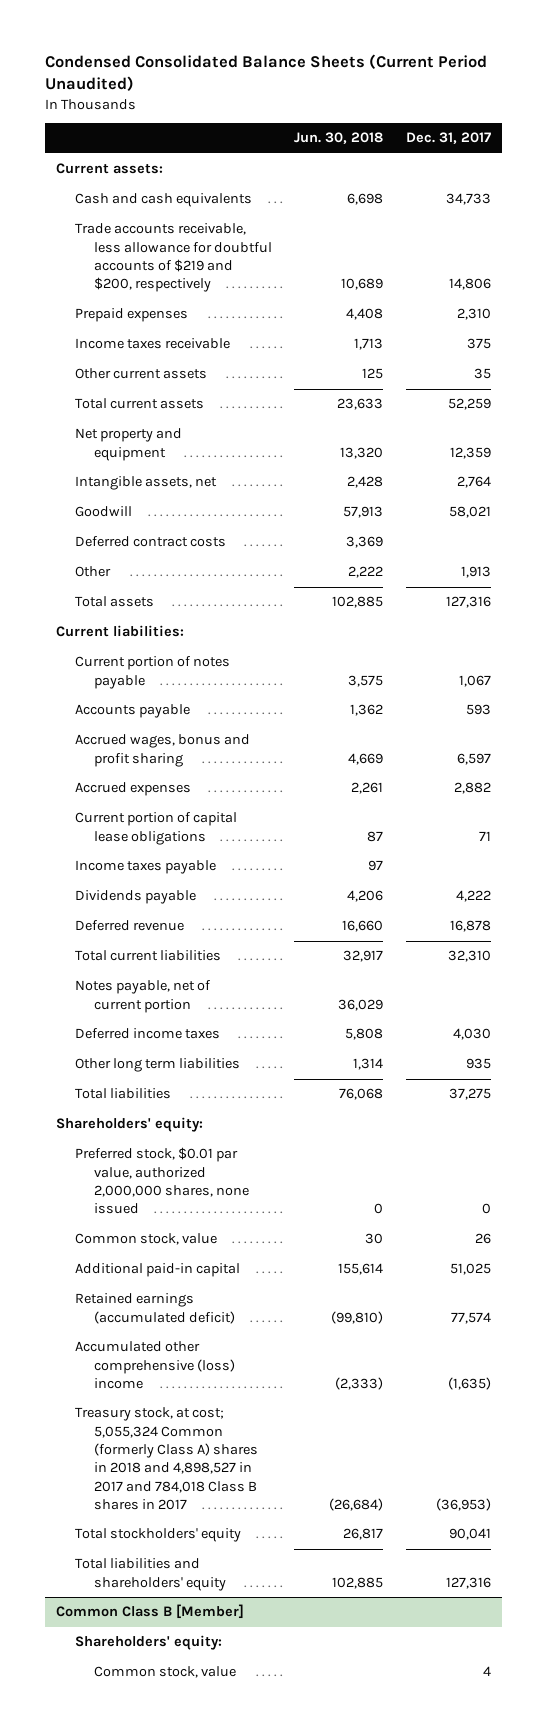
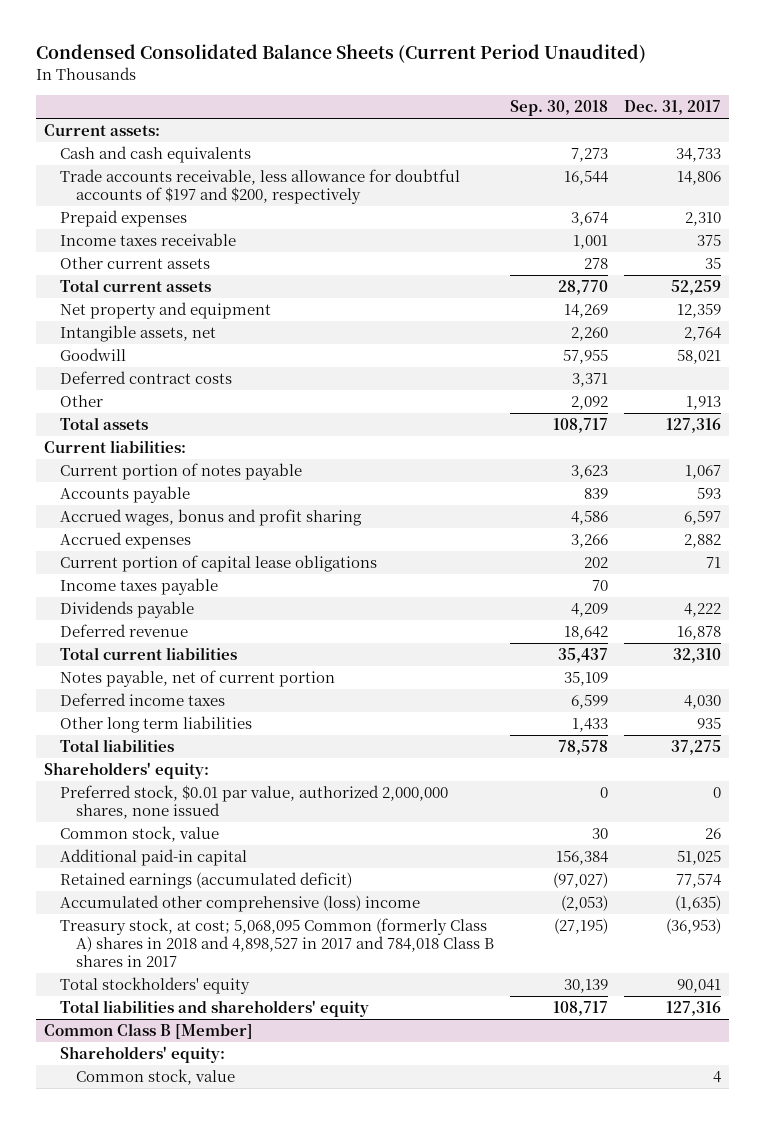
[294,132,384,145] Jun. 30, 2018 -> none
none -> [510,99,609,116] Sep. 30, 2018
[74,223,272,293] Trade accounts receivable, less allowance for doubtful accounts of $219 and $200, respectively -> [60,169,461,205] Trade accounts receivable, less allowance for doubtful accounts of $197 and $200, respectively
[74,1407,258,1510] Treasury stock, at cost; 5,055,324 Common (formerly Class A) shares in 2018 and 4,898,527 in 2017 and 784,018 Class B shares in 2017 -> [60,918,495,968] Treasury stock, at cost; 5,068,095 Common (formerly Class A) shares in 2018 and 4,898,527 in 2017 and 784,018 Class B shares in 2017

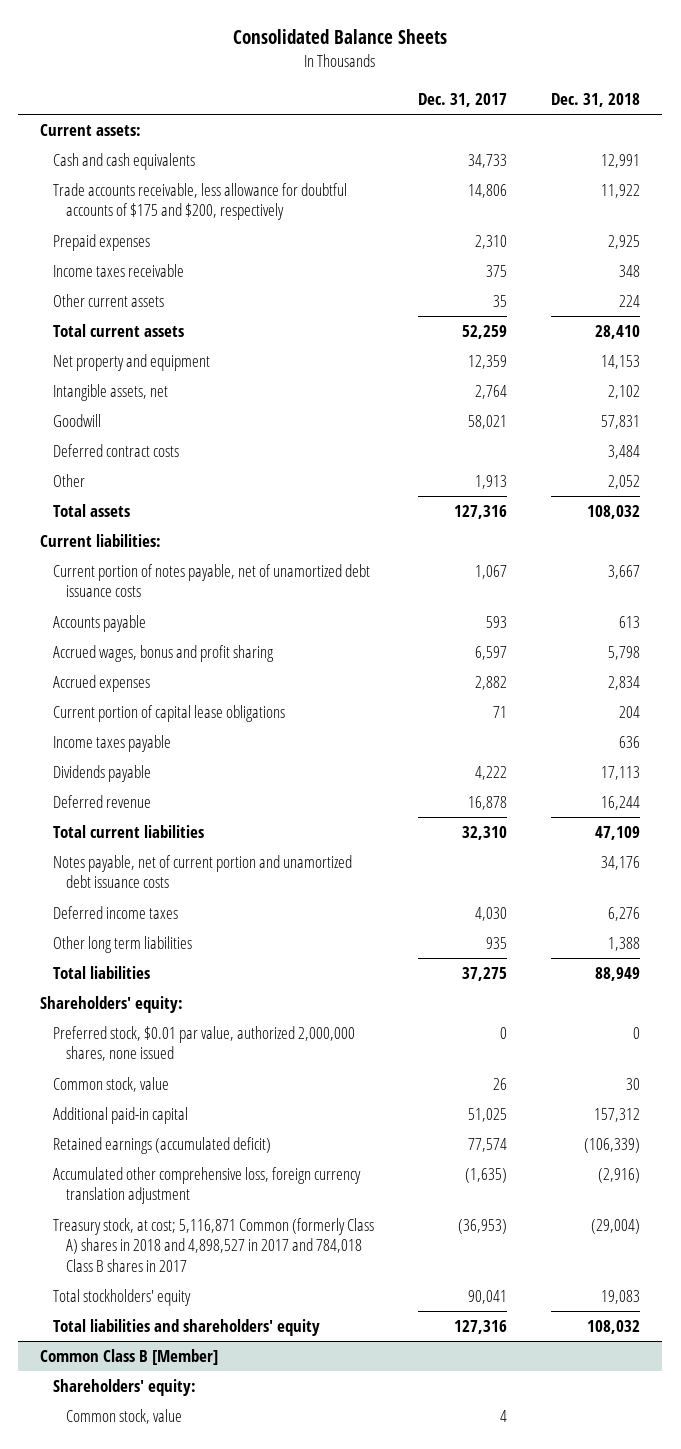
[36,44,647,64] Condensed Consolidated Balance Sheets (Current Period Unaudited) -> [233,29,448,45] Consolidated Balance Sheets
[510,99,609,116] Sep. 30, 2018 -> none
none -> [551,92,641,107] Dec. 31, 2018
[60,169,461,205] Trade accounts receivable, less allowance for doubtful accounts of $197 and $200, respectively -> [53,183,348,221] Trade accounts receivable, less allowance for doubtful accounts of $175 and $200, respectively
[60,463,303,481] Current portion of notes payable -> [53,564,371,598] Current portion of notes payable, net of unamortized debt issuance costs
[60,670,336,688] Notes payable, net of current portion -> [53,855,353,889] Notes payable, net of current portion and unamortized debt issuance costs
[60,895,421,913] Accumulated other comprehensive (loss) income -> [53,1167,362,1205] Accumulated other comprehensive loss, foreign currency translation adjustment
[60,918,495,968] Treasury stock, at cost; 5,068,095 Common (formerly Class A) shares in 2018 and 4,898,527 in 2017 and 784,018 Class B shares in 2017 -> [53,1218,375,1272] Treasury stock, at cost; 5,116,871 Common (formerly Class A) shares in 2018 and 4,898,527 in 2017 and 784,018 Class B shares in 2017

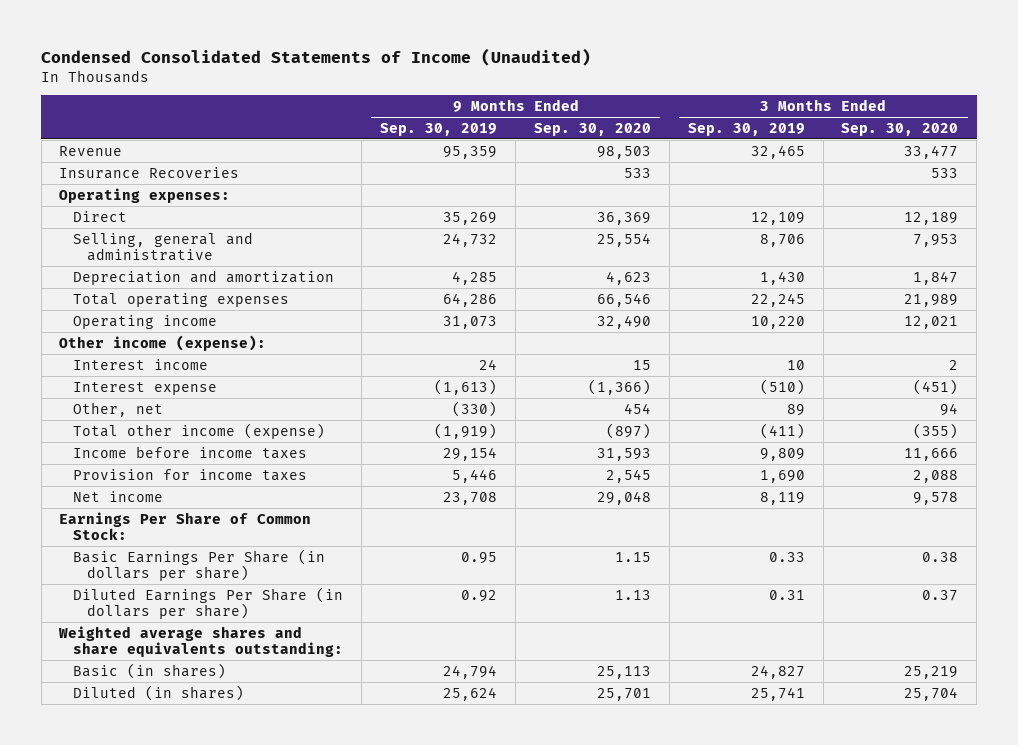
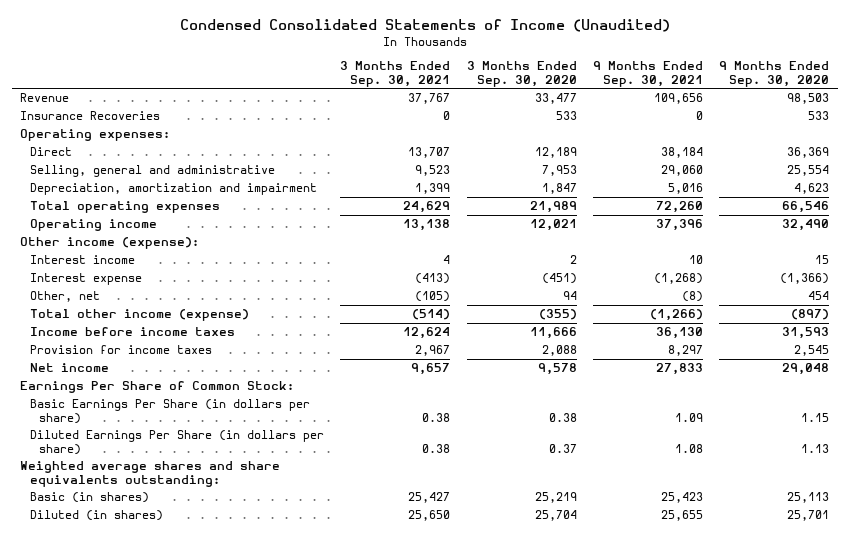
[380,122,498,136] Sep. 30, 2019 -> none
[687,122,805,136] Sep. 30, 2019 -> none
none -> [340,61,451,87] 3 Months Ended Sep. 30, 2021
none -> [593,61,704,87] 9 Months Ended Sep. 30, 2021
[73,269,335,285] Depreciation and amortization -> [29,183,317,196] Depreciation, amortization and impairment

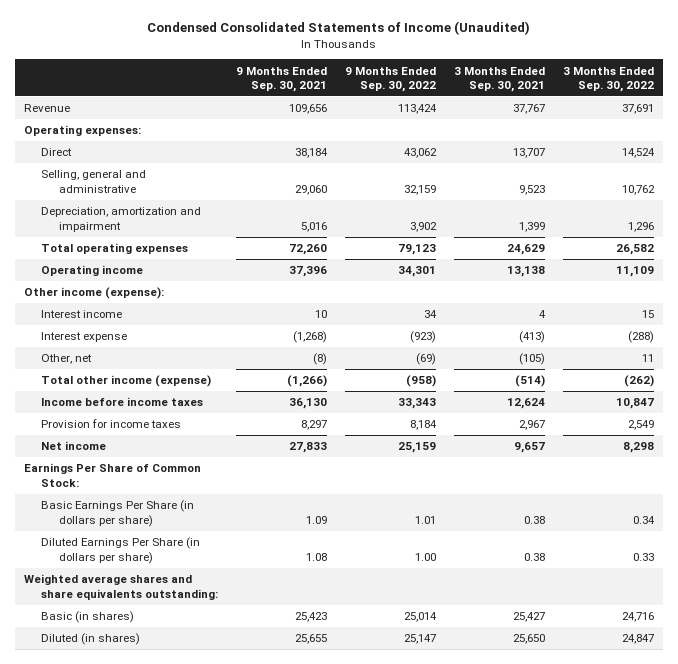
[466,61,577,87] 3 Months Ended Sep. 30, 2020 -> none
[719,61,830,87] 9 Months Ended Sep. 30, 2020 -> none
none -> [345,66,437,92] 9 Months Ended Sep. 30, 2022
none -> [563,66,655,92] 3 Months Ended Sep. 30, 2022
[20,111,161,121] Insurance Recoveries -> none

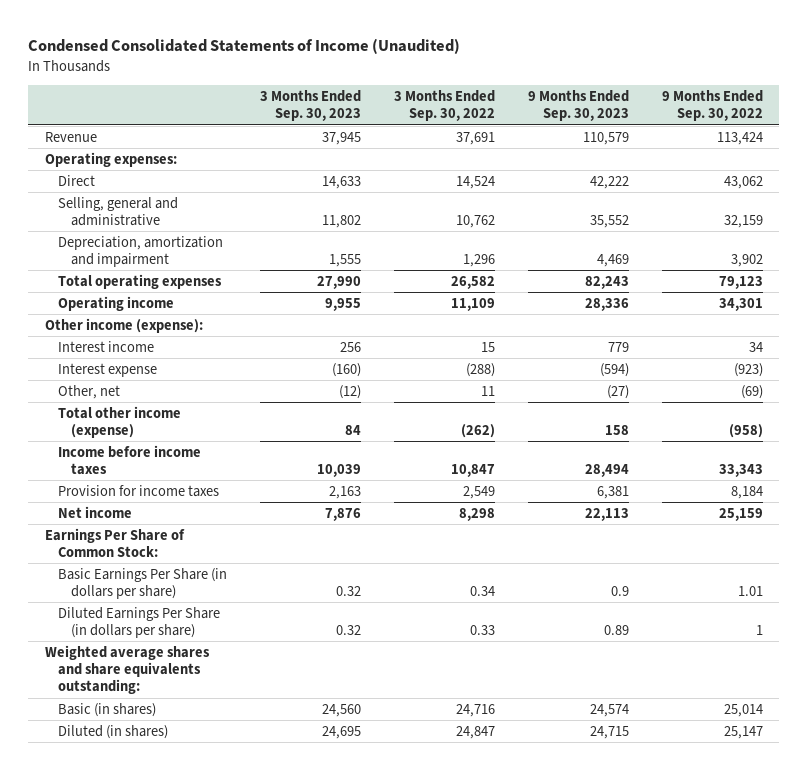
[236,66,328,92] 9 Months Ended Sep. 30, 2021 -> none
[454,66,546,92] 3 Months Ended Sep. 30, 2021 -> none
none -> [259,90,361,122] 3 Months Ended Sep. 30, 2023
none -> [527,90,629,122] 9 Months Ended Sep. 30, 2023
[415,552,437,561] 1.00 -> [755,625,763,636] 1

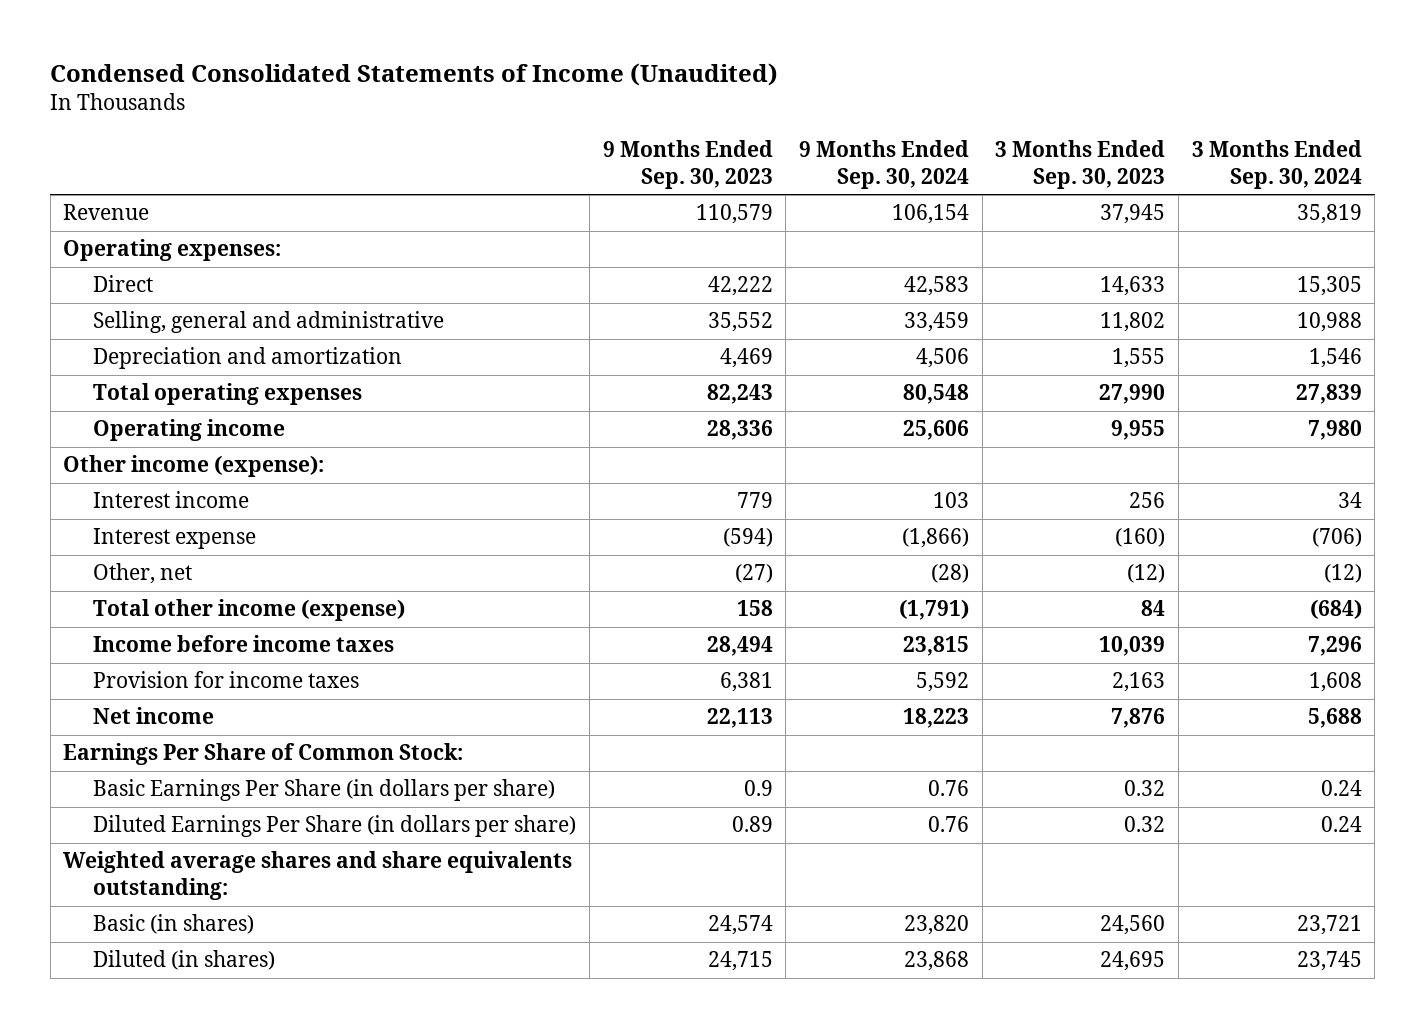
[393,90,495,122] 3 Months Ended Sep. 30, 2022 -> none
[661,90,763,122] 9 Months Ended Sep. 30, 2022 -> none
none -> [798,139,969,189] 9 Months Ended Sep. 30, 2024
none -> [1191,139,1362,189] 3 Months Ended Sep. 30, 2024
[57,235,223,268] Depreciation, amortization and impairment -> [93,347,403,370] Depreciation and amortization

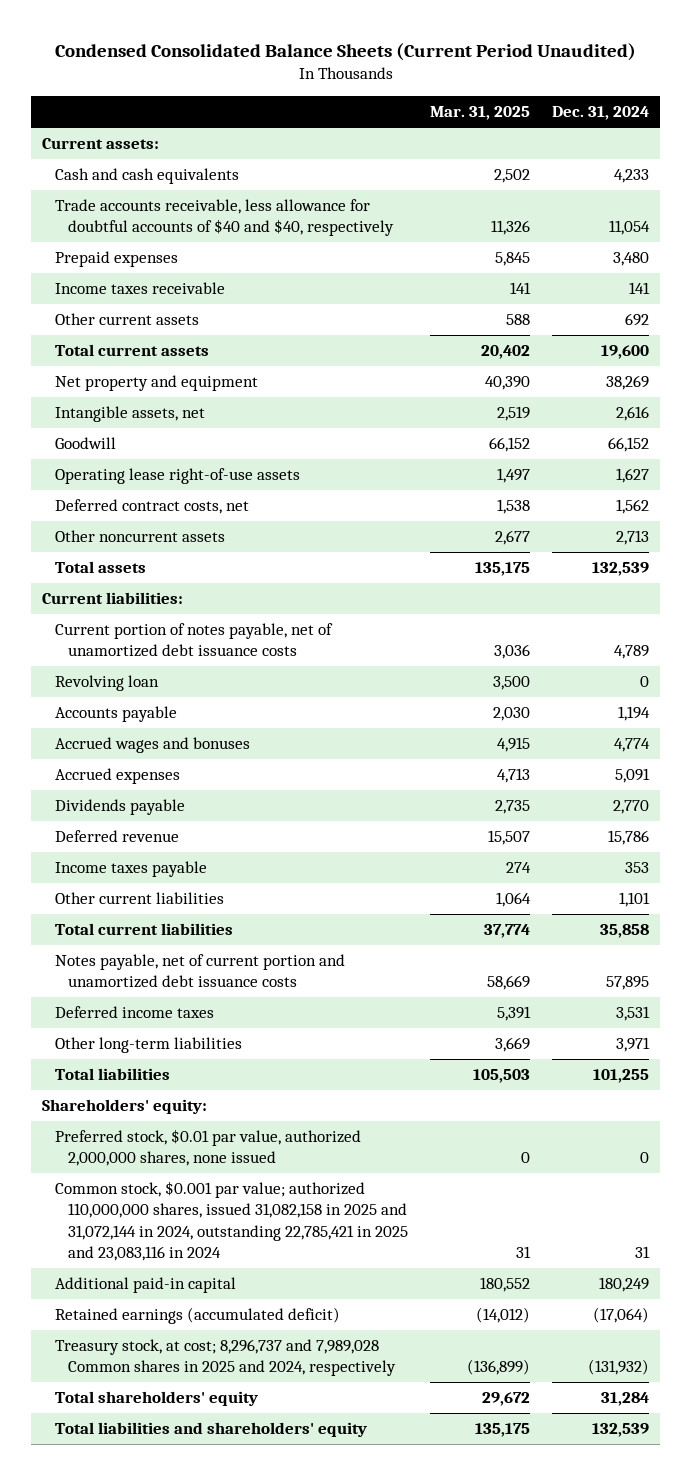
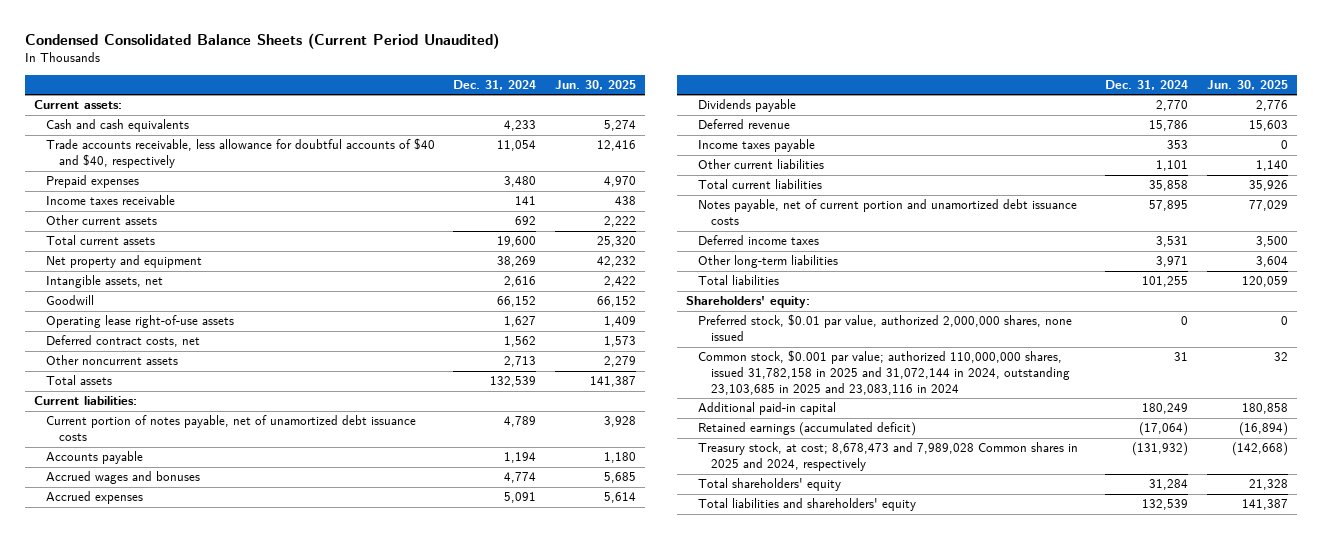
[430,106,531,121] Mar. 31, 2025 -> none
none -> [554,80,636,91] Jun. 30, 2025
[55,675,160,692] Revolving loan -> none
[55,1181,408,1261] Common stock, $0.001 par value; authorized 110,000,000 shares, issued 31,082,158 in 2025 and 31,072,144 in 2024, outstanding 22,785,421 in 2025 and 23,083,116 in 2024 -> [698,350,1070,396] Common stock, $0.001 par value; authorized 110,000,000 shares, issued 31,782,158 in 2025 and 31,072,144 in 2024, outstanding 23,103,685 in 2025 and 23,083,116 in 2024
[55,1339,396,1377] Treasury stock, at cost; 8,296,737 and 7,989,028 Common shares in 2025 and 2024, respectively -> [698,442,1079,472] Treasury stock, at cost; 8,678,473 and 7,989,028 Common shares in 2025 and 2024, respectively

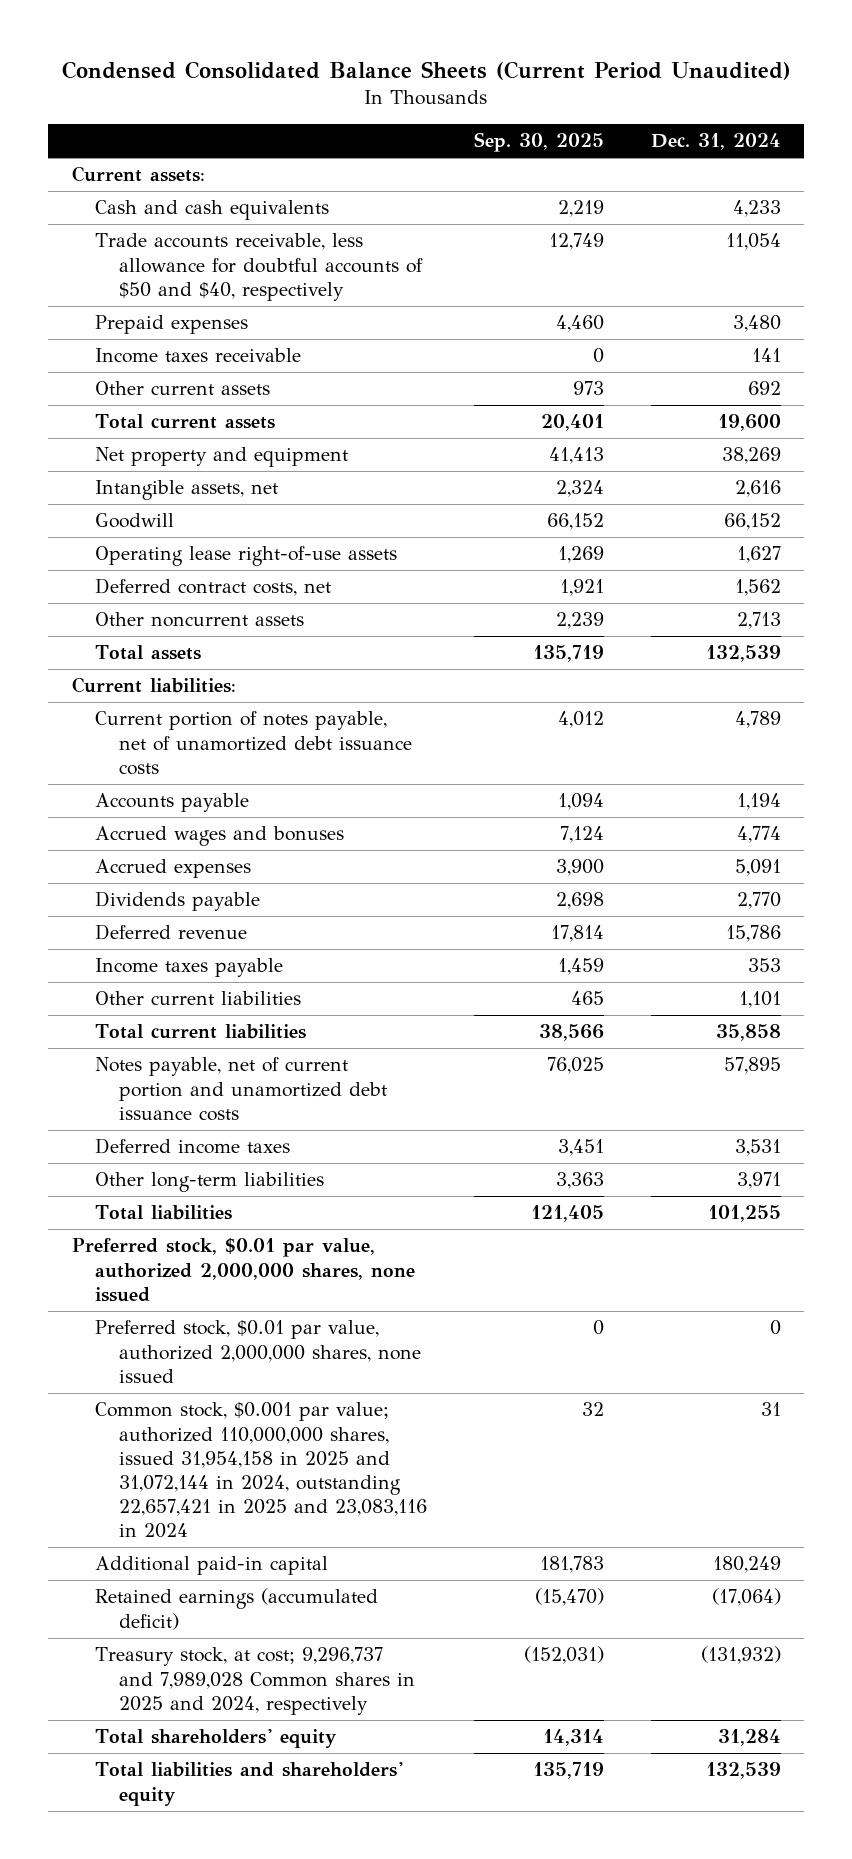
[554,80,636,91] Jun. 30, 2025 -> none
none -> [473,131,604,152] Sep. 30, 2025
[46,138,436,169] Trade accounts receivable, less allowance for doubtful accounts of $40 and $40, respectively -> [95,233,423,301] Trade accounts receivable, less allowance for doubtful accounts of $50 and $40, respectively
[685,296,810,309] Shareholders' equity: -> [71,1238,416,1302] Preferred stock, $0.01 par value, authorized 2,000,000 shares, none issued
[698,350,1070,396] Common stock, $0.001 par value; authorized 110,000,000 shares, issued 31,782,158 in 2025 and 31,072,144 in 2024, outstanding 23,103,685 in 2025 and 23,083,116 in 2024 -> [95,1402,427,1539] Common stock, $0.001 par value; authorized 110,000,000 shares, issued 31,954,158 in 2025 and 31,072,144 in 2024, outstanding 22,657,421 in 2025 and 23,083,116 in 2024
[698,442,1079,472] Treasury stock, at cost; 8,678,473 and 7,989,028 Common shares in 2025 and 2024, respectively -> [95,1647,415,1715] Treasury stock, at cost; 9,296,737 and 7,989,028 Common shares in 2025 and 2024, respectively

